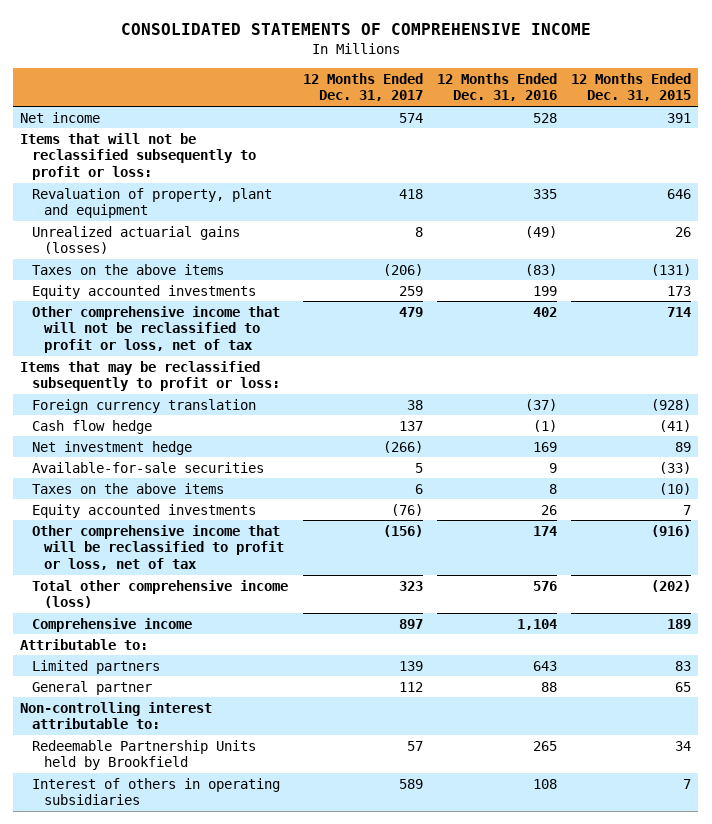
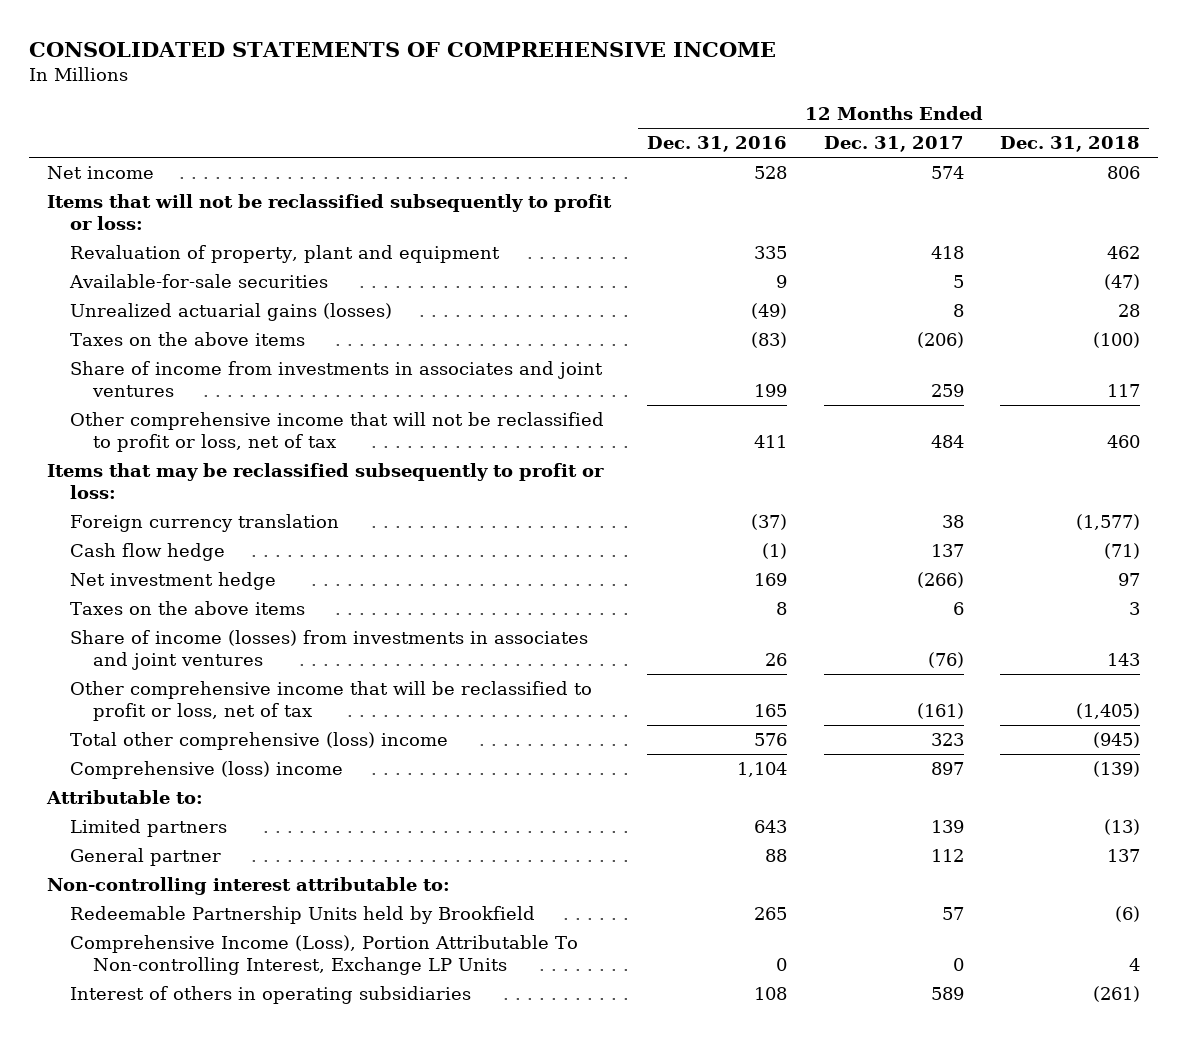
[571,72,692,102] 12 Months Ended Dec. 31, 2015 -> none
none -> [1000,136,1141,153] Dec. 31, 2018
[32,461,265,473] Available-for-sale securities -> [69,274,329,289] Available-for-sale securities
[32,284,257,299] Equity accounted investments -> [70,361,604,398] Share of income from investments in associates and joint ventures
[398,306,423,317] 479 -> [930,435,964,449] 484
[532,306,557,317] 402 -> [754,435,788,449] 411
[32,503,257,518] Equity accounted investments -> [70,630,589,671] Share of income (losses) from investments in associates and joint ventures
[382,524,423,537] (156) -> [916,703,964,720] (161)
[532,525,557,536] 174 -> [754,704,788,718] 165
[32,579,289,609] Total other comprehensive income (loss) -> [70,732,449,751] Total other comprehensive (loss) income
[32,617,193,632] Comprehensive income -> [70,761,344,780] Comprehensive (loss) income
none -> [70,935,579,976] Comprehensive Income (Loss), Portion Attributable To Non-controlling Interest, Exchange LP Units

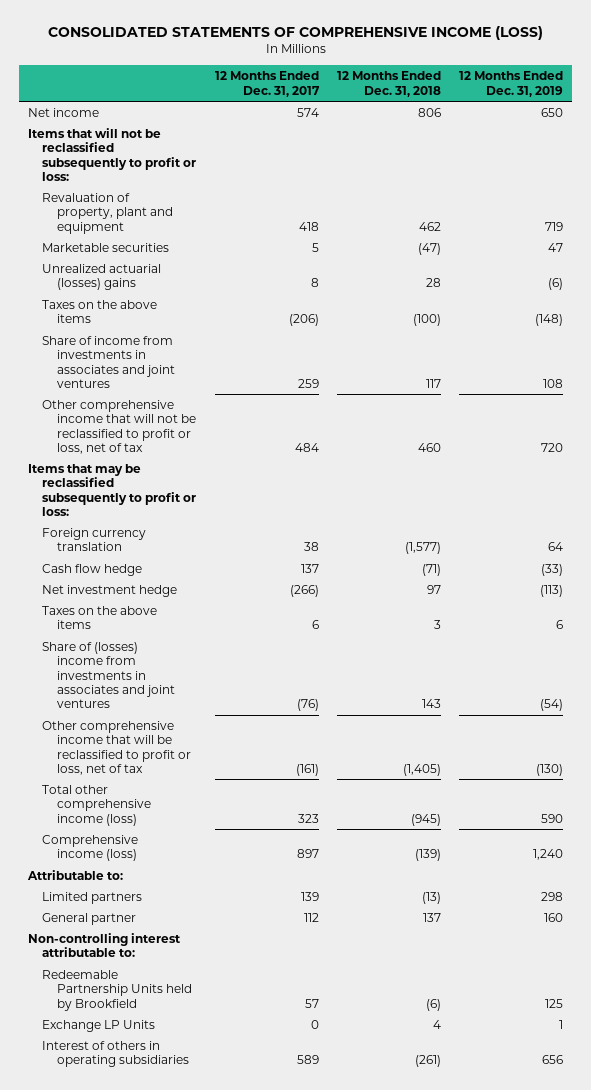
[28,41,776,57] CONSOLIDATED STATEMENTS OF COMPREHENSIVE INCOME -> [47,26,543,41] CONSOLIDATED STATEMENTS OF COMPREHENSIVE INCOME (LOSS)
[647,136,788,153] Dec. 31, 2016 -> none
none -> [459,71,564,97] 12 Months Ended Dec. 31, 2019
[69,274,329,289] Available-for-sale securities -> [42,242,170,252] Marketable securities
[70,303,393,322] Unrealized actuarial gains (losses) -> [42,263,162,291] Unrealized actuarial (losses) gains
[70,630,589,671] Share of income (losses) from investments in associates and joint ventures -> [42,641,175,709] Share of (losses) income from investments in associates and joint ventures
[70,732,449,751] Total other comprehensive (loss) income -> [42,784,151,826] Total other comprehensive income (loss)
[70,761,344,780] Comprehensive (loss) income -> [42,834,139,862] Comprehensive income (loss)
[70,935,579,976] Comprehensive Income (Loss), Portion Attributable To Non-controlling Interest, Exchange LP Units -> [42,1019,156,1032] Exchange LP Units

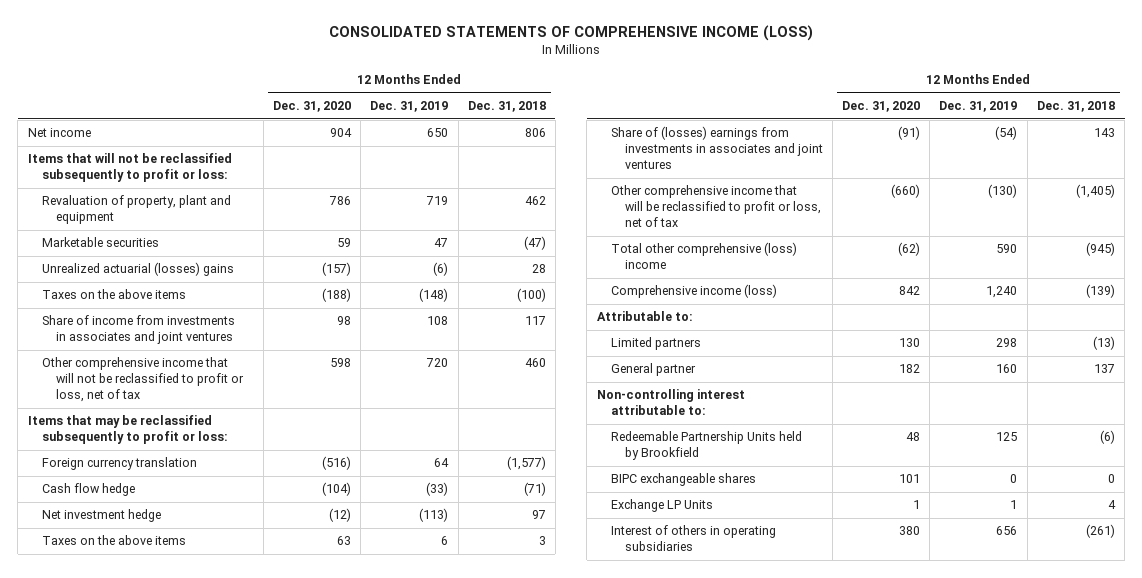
[214,71,320,97] 12 Months Ended Dec. 31, 2017 -> none
none -> [273,101,352,113] Dec. 31, 2020
[42,641,175,709] Share of (losses) income from investments in associates and joint ventures -> [610,126,823,170] Share of (losses) earnings from investments in associates and joint ventures
[42,784,151,826] Total other comprehensive income (loss) -> [610,242,797,270] Total other comprehensive (loss) income
none -> [610,473,756,487] BIPC exchangeable shares

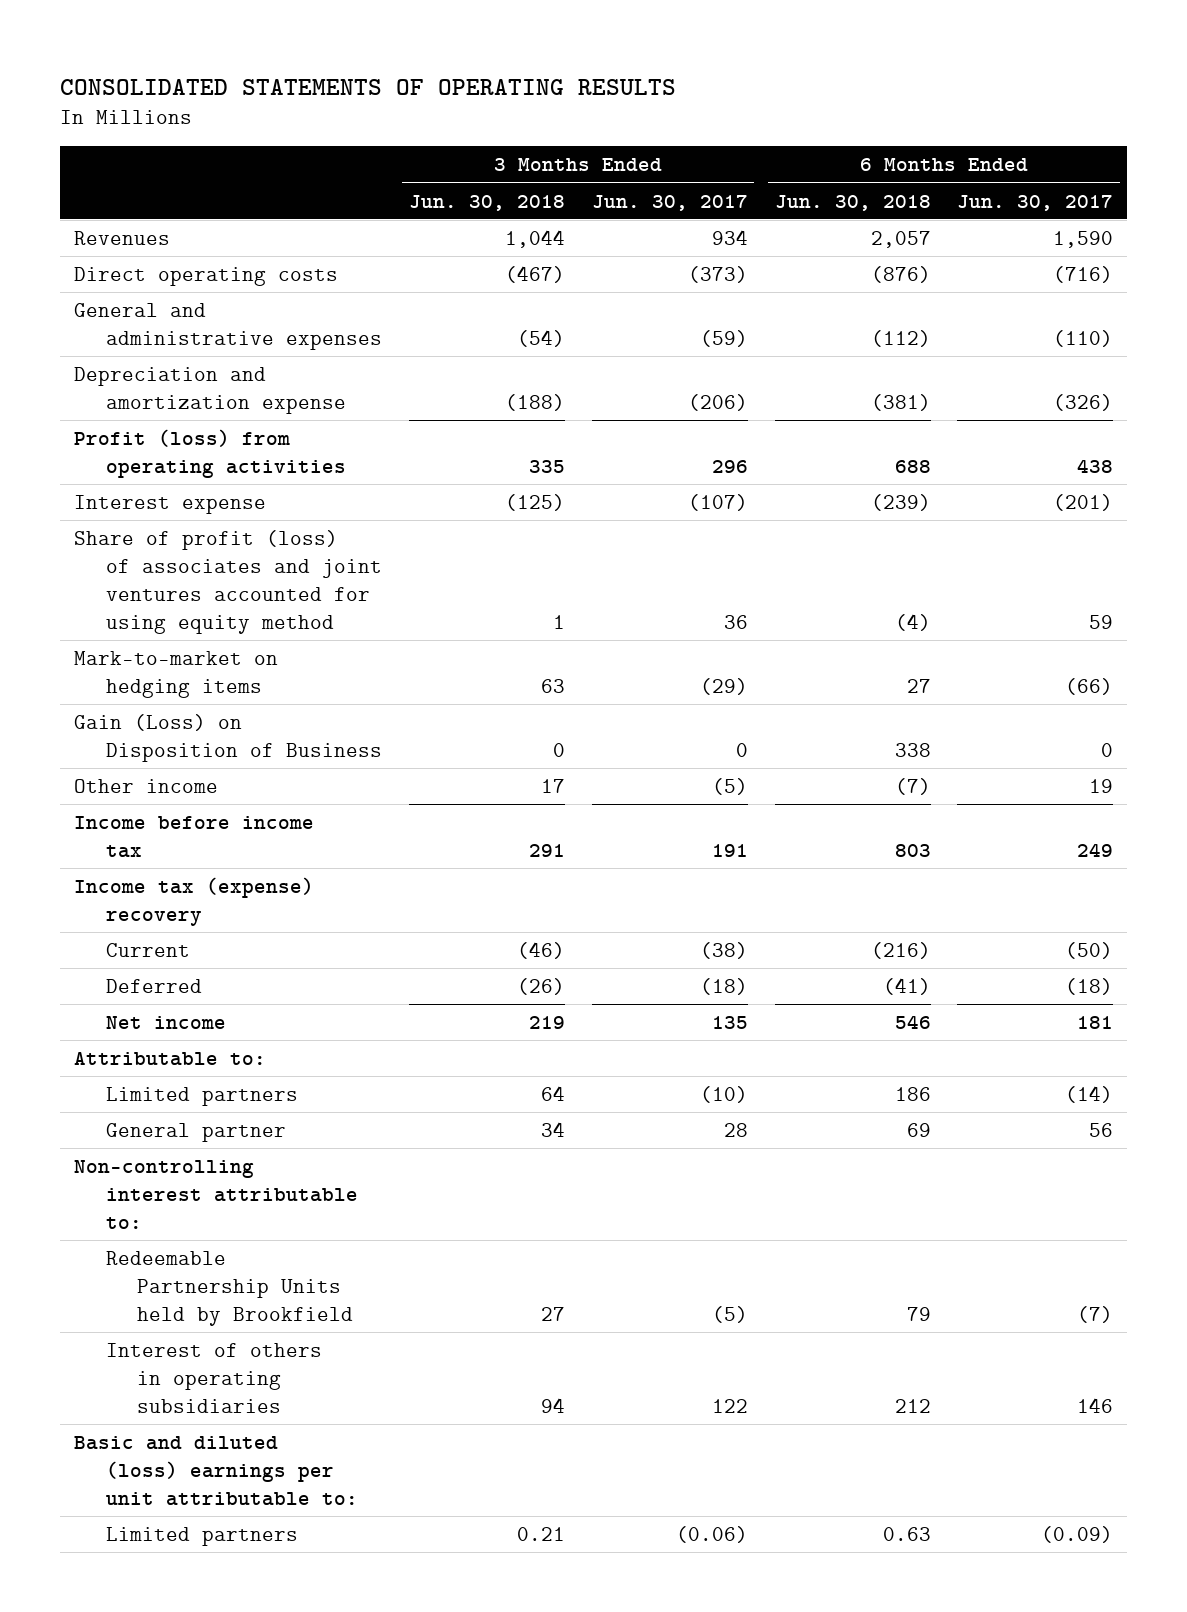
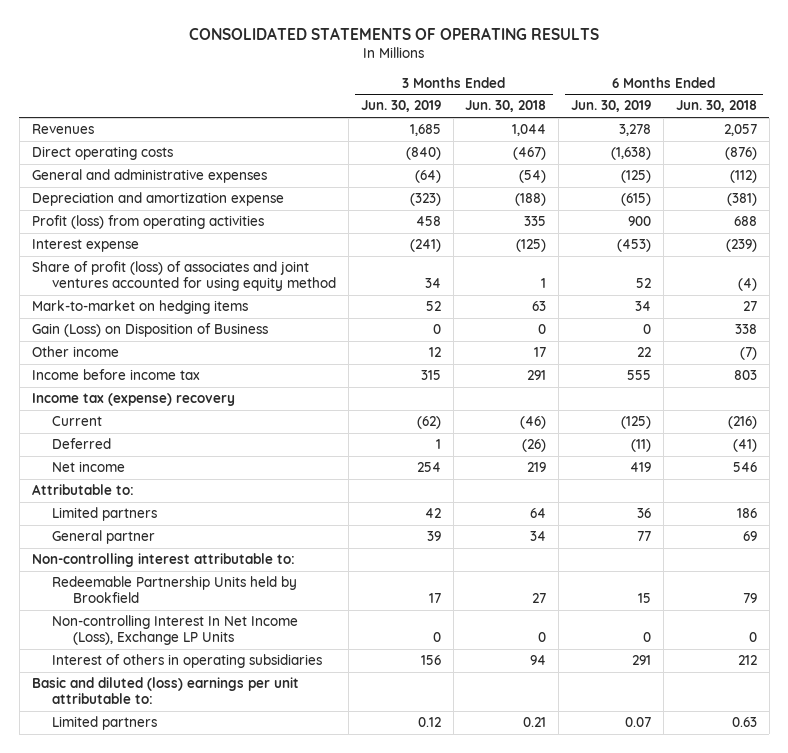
[591,194,748,211] Jun. 30, 2017 -> none
[957,194,1114,211] Jun. 30, 2017 -> none
none -> [360,100,441,113] Jun. 30, 2019
none -> [571,100,652,113] Jun. 30, 2019
none -> [52,615,299,646] Non-controlling Interest In Net Income (Loss), Exchange LP Units

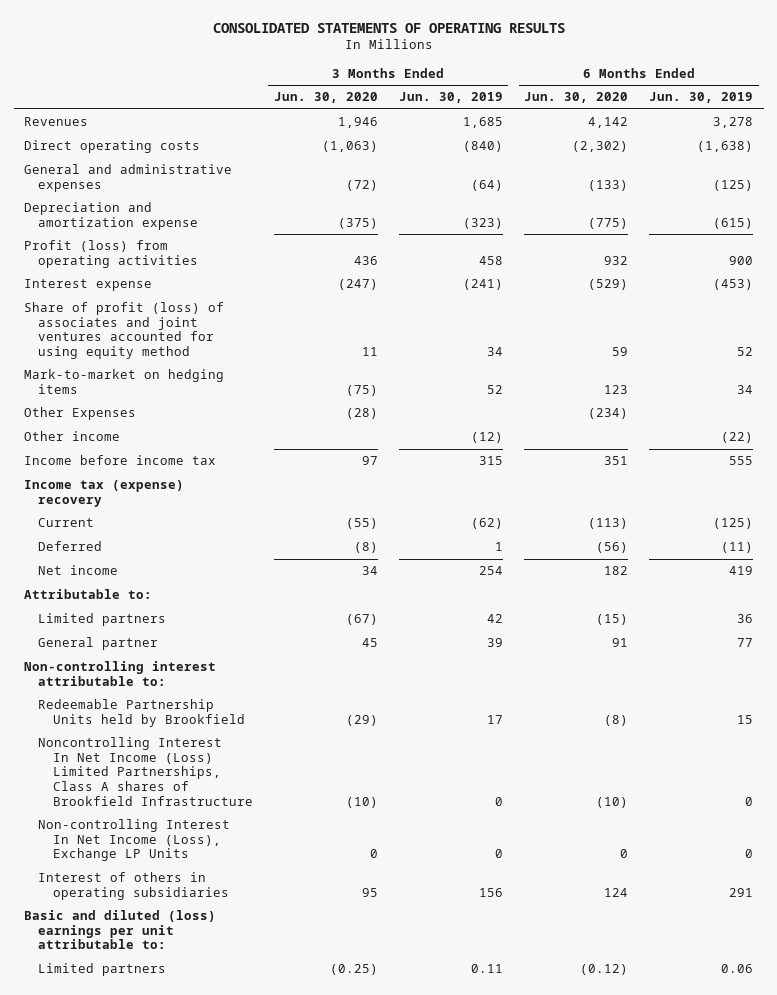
[465,100,547,113] Jun. 30, 2018 -> none
[675,100,757,113] Jun. 30, 2018 -> none
none -> [273,92,378,104] Jun. 30, 2020
none -> [524,92,629,104] Jun. 30, 2020
[31,323,268,338] Gain (Loss) on Disposition of Business -> none
none -> [24,407,137,421] Other Expenses
[428,347,441,358] 12 -> [470,432,503,444] (12)
[637,347,652,358] 22 -> [721,432,754,444] (22)
none -> [38,737,253,806] Noncontrolling Interest In Net Income (Loss) Limited Partnerships, Class A shares of Brookfield Infrastructure
[417,717,441,728] 0.12 -> [470,964,503,974] 0.11
[625,717,652,728] 0.07 -> [721,964,754,974] 0.06

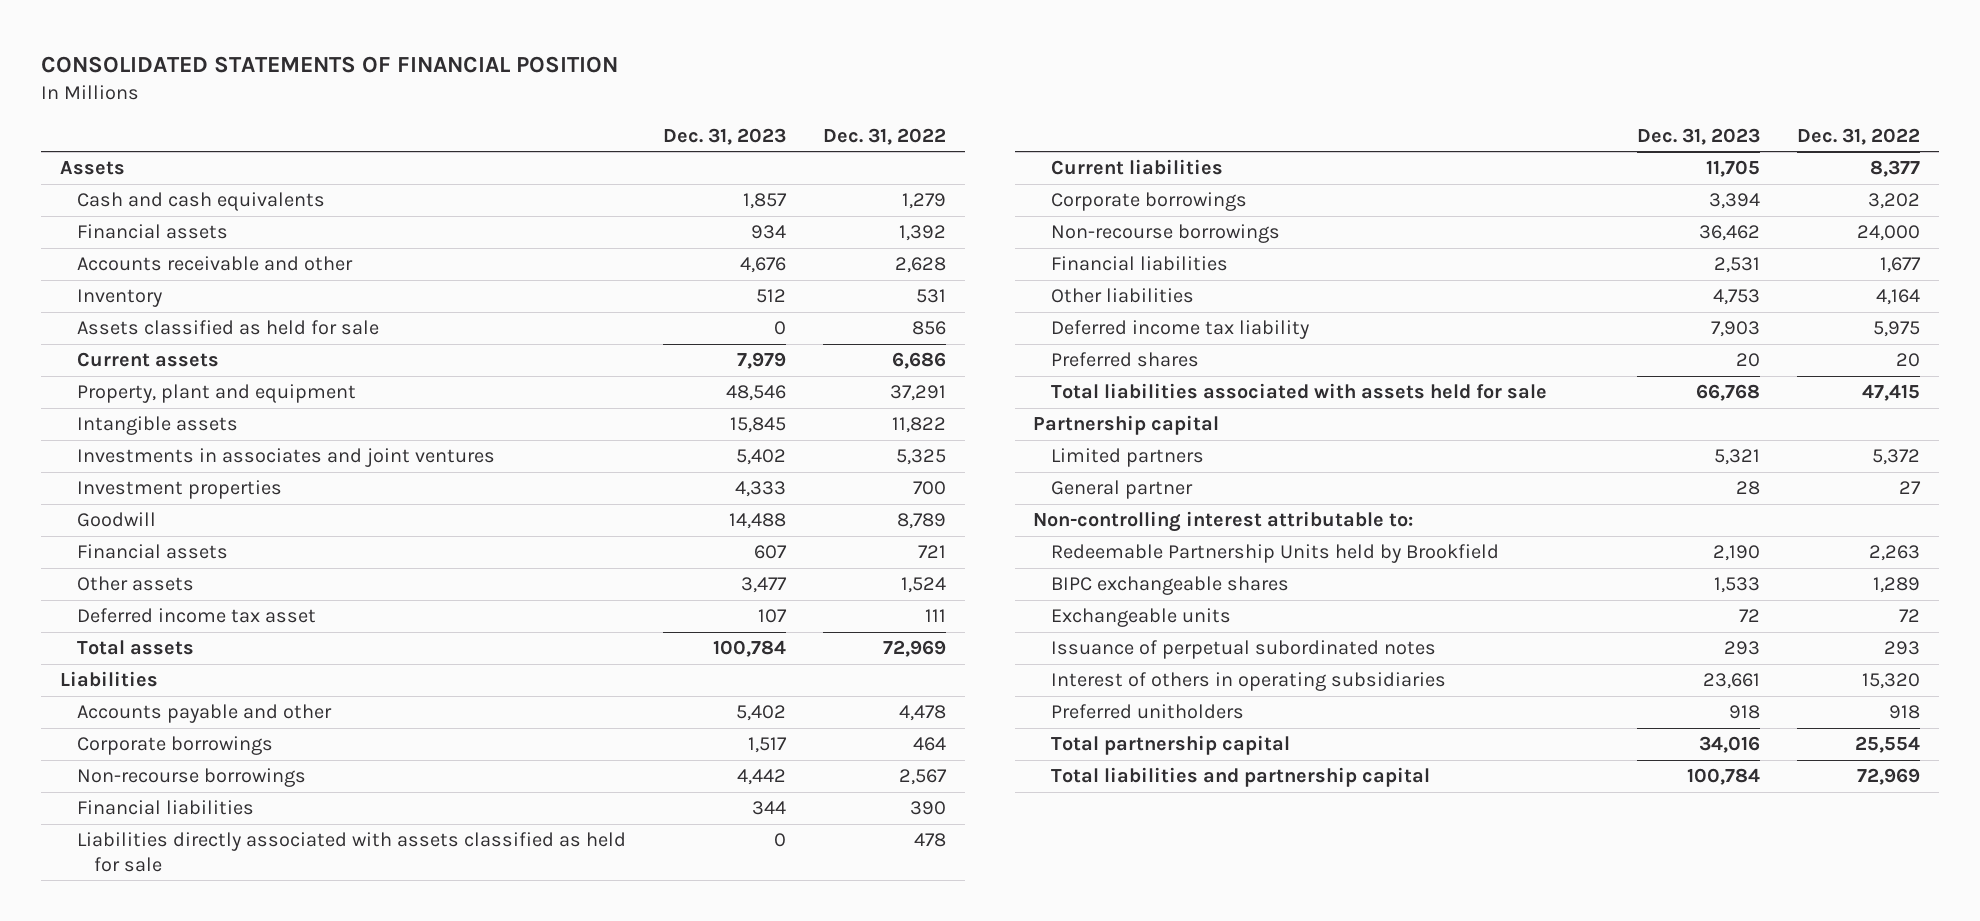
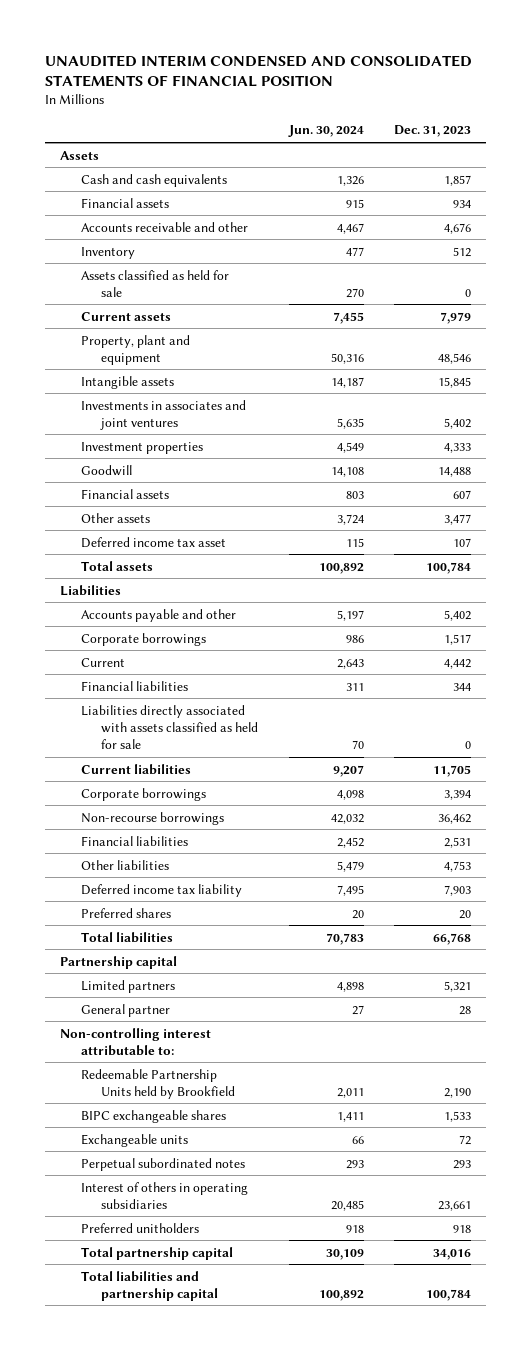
[41,56,619,74] CONSOLIDATED STATEMENTS OF FINANCIAL POSITION -> [45,54,473,88] UNAUDITED INTERIM CONDENSED AND CONSOLIDATED STATEMENTS OF FINANCIAL POSITION
[823,127,947,145] Dec. 31, 2022 -> none
none -> [287,125,364,138] Jun. 30, 2024
[77,768,307,788] Non-recourse borrowings -> [80,657,125,667] Current
[1050,383,1547,400] Total liabilities associated with assets held for sale -> [80,931,173,943] Total liabilities
[1050,640,1436,660] Issuance of perpetual subordinated notes -> [80,1157,245,1171] Perpetual subordinated notes

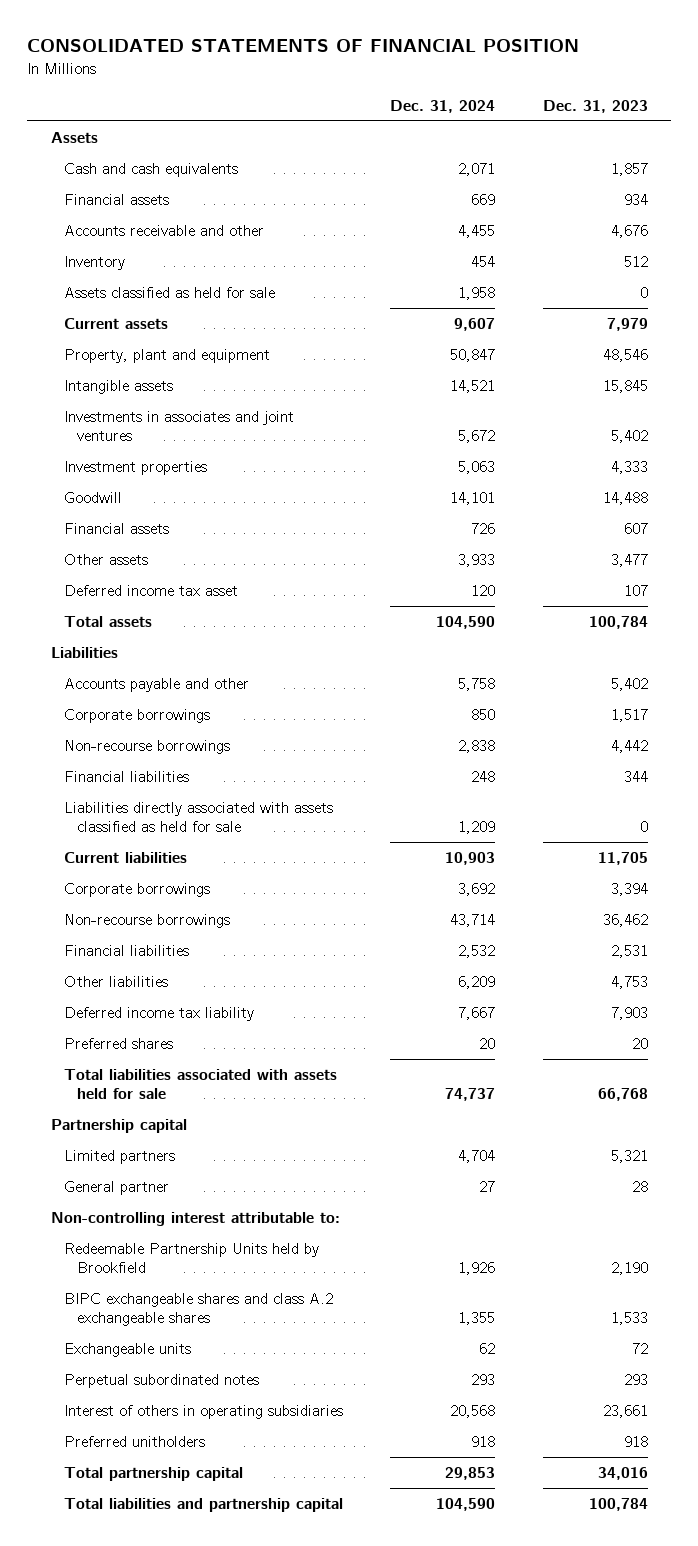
[45,54,473,88] UNAUDITED INTERIM CONDENSED AND CONSOLIDATED STATEMENTS OF FINANCIAL POSITION -> [26,39,579,53] CONSOLIDATED STATEMENTS OF FINANCIAL POSITION
[287,125,364,138] Jun. 30, 2024 -> none
none -> [390,100,496,114] Dec. 31, 2024
[80,657,125,667] Current -> [64,739,231,754] Non-recourse borrowings
[80,931,173,943] Total liabilities -> [64,1068,338,1099] Total liabilities associated with assets held for sale
[80,1109,226,1123] BIPC exchangeable shares -> [64,1292,334,1326] BIPC exchangeable shares and class A.2 exchangeable shares

